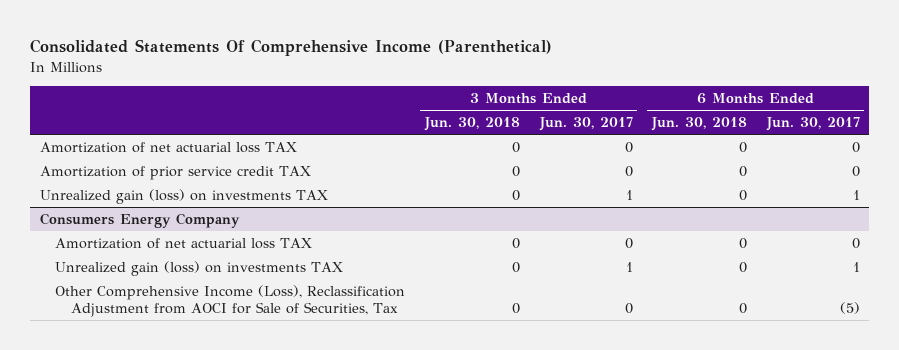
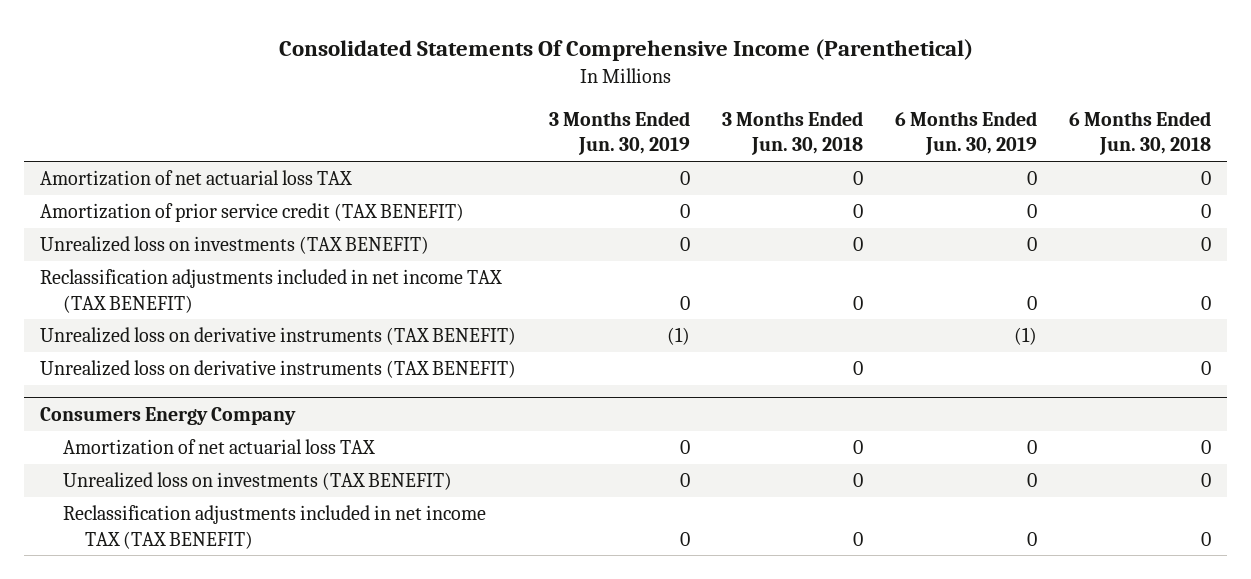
[538,117,633,132] Jun. 30, 2017 -> none
[765,117,860,132] Jun. 30, 2017 -> none
none -> [548,111,690,156] 3 Months Ended Jun. 30, 2019
none -> [894,111,1037,156] 6 Months Ended Jun. 30, 2019
[39,165,311,180] Amortization of prior service credit TAX -> [40,203,465,223] Amortization of prior service credit (TAX BENEFIT)
[39,188,328,204] Unrealized gain (loss) on investments TAX -> [40,236,430,255] Unrealized loss on investments (TAX BENEFIT)
none -> [40,269,503,313] Reclassification adjustments included in net income TAX (TAX BENEFIT)
none -> [40,327,517,346] Unrealized loss on derivative instruments (TAX BENEFIT)
none -> [40,360,517,379] Unrealized loss on derivative instruments (TAX BENEFIT)
[55,260,344,276] Unrealized gain (loss) on investments TAX -> [62,472,452,491] Unrealized loss on investments (TAX BENEFIT)
[55,284,406,317] Other Comprehensive Income (Loss), Reclassification Adjustment from AOCI for Sale of Securities, Tax -> [62,505,486,549] Reclassification adjustments included in net income TAX (TAX BENEFIT)

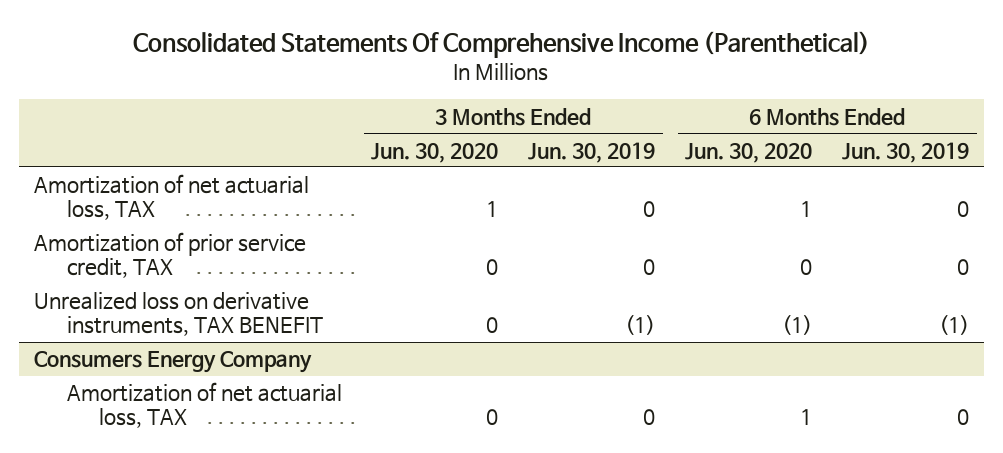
[721,111,863,156] 3 Months Ended Jun. 30, 2018 -> none
[1068,111,1211,156] 6 Months Ended Jun. 30, 2018 -> none
none -> [371,142,499,163] Jun. 30, 2020
none -> [685,142,813,163] Jun. 30, 2020
[40,236,430,255] Unrealized loss on investments (TAX BENEFIT) -> none
[40,269,503,313] Reclassification adjustments included in net income TAX (TAX BENEFIT) -> none
[40,360,517,379] Unrealized loss on derivative instruments (TAX BENEFIT) -> none
[40,170,353,187] Amortization of net actuarial loss TAX -> [33,174,309,221] Amortization of net actuarial loss, TAX
[40,203,465,223] Amortization of prior service credit (TAX BENEFIT) -> [33,232,306,279] Amortization of prior service credit, TAX
[40,327,517,346] Unrealized loss on derivative instruments (TAX BENEFIT) -> [33,292,323,337] Unrealized loss on derivative instruments, TAX BENEFIT
[62,472,452,491] Unrealized loss on investments (TAX BENEFIT) -> none
[62,505,486,549] Reclassification adjustments included in net income TAX (TAX BENEFIT) -> none
[62,439,375,456] Amortization of net actuarial loss TAX -> [66,382,342,429] Amortization of net actuarial loss, TAX

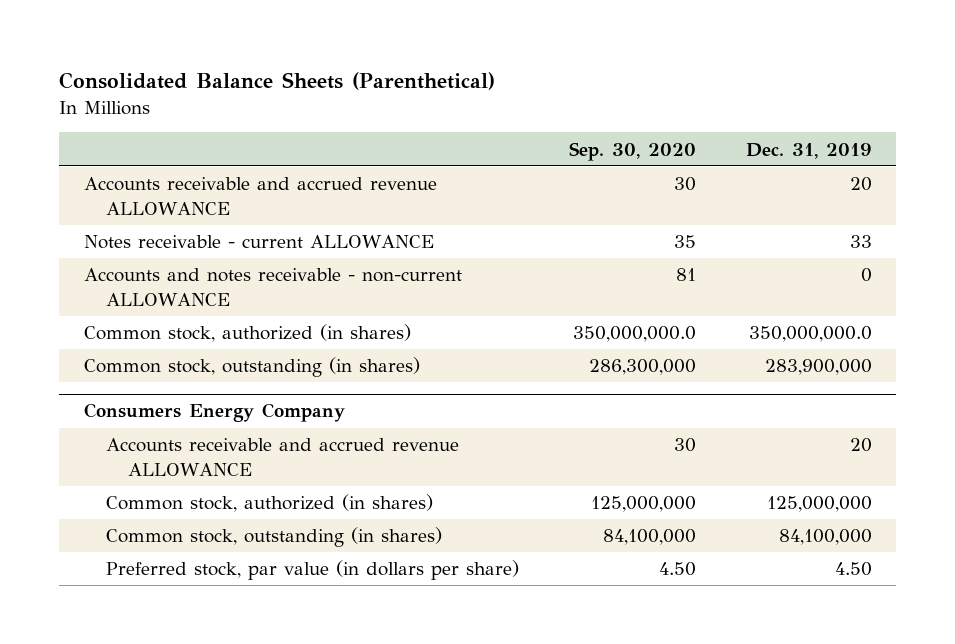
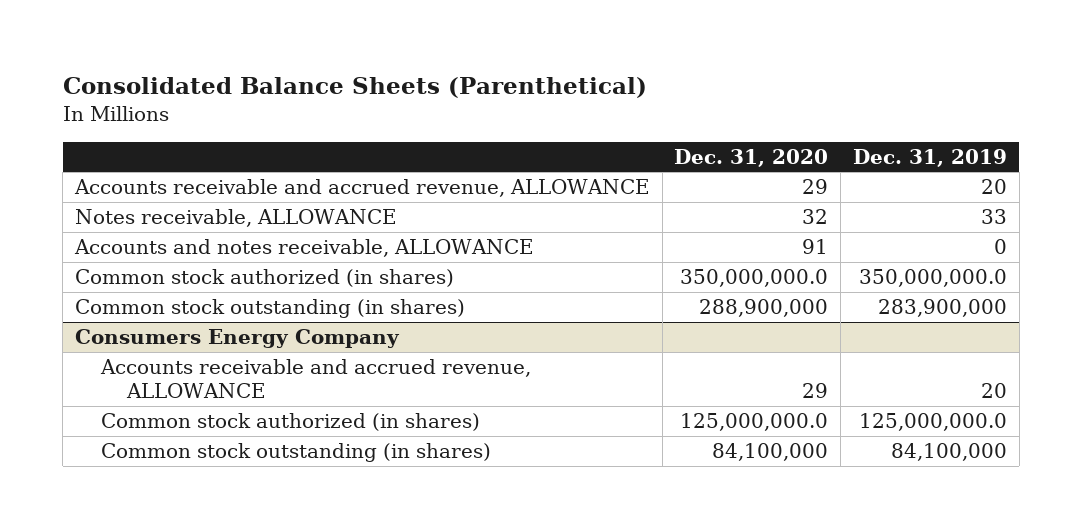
[568,141,696,161] Sep. 30, 2020 -> none
none -> [674,148,829,167] Dec. 31, 2020
[83,177,437,215] Accounts receivable and accrued revenue ALLOWANCE -> [74,179,651,198] Accounts receivable and accrued revenue, ALLOWANCE
[83,235,434,250] Notes receivable - current ALLOWANCE -> [75,209,398,228] Notes receivable, ALLOWANCE
[83,268,462,306] Accounts and notes receivable - non-current ALLOWANCE -> [74,239,535,258] Accounts and notes receivable, ALLOWANCE
[83,324,411,343] Common stock, authorized (in shares) -> [75,269,455,288] Common stock authorized (in shares)
[83,357,420,378] Common stock, outstanding (in shares) -> [75,299,466,319] Common stock outstanding (in shares)
[106,560,520,581] Preferred stock, par value (in dollars per share) -> none
[106,438,460,476] Accounts receivable and accrued revenue ALLOWANCE -> [99,359,531,399] Accounts receivable and accrued revenue, ALLOWANCE
[106,494,434,513] Common stock, authorized (in shares) -> [100,413,480,432] Common stock authorized (in shares)
[766,496,872,513] 125,000,000 -> [858,413,1007,432] 125,000,000.0
[106,527,443,548] Common stock, outstanding (in shares) -> [100,443,491,463] Common stock outstanding (in shares)

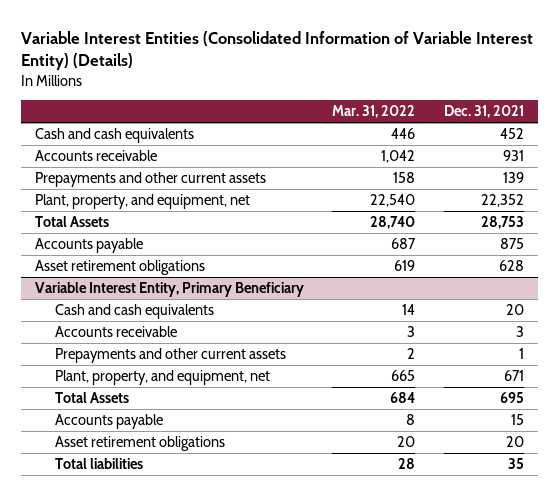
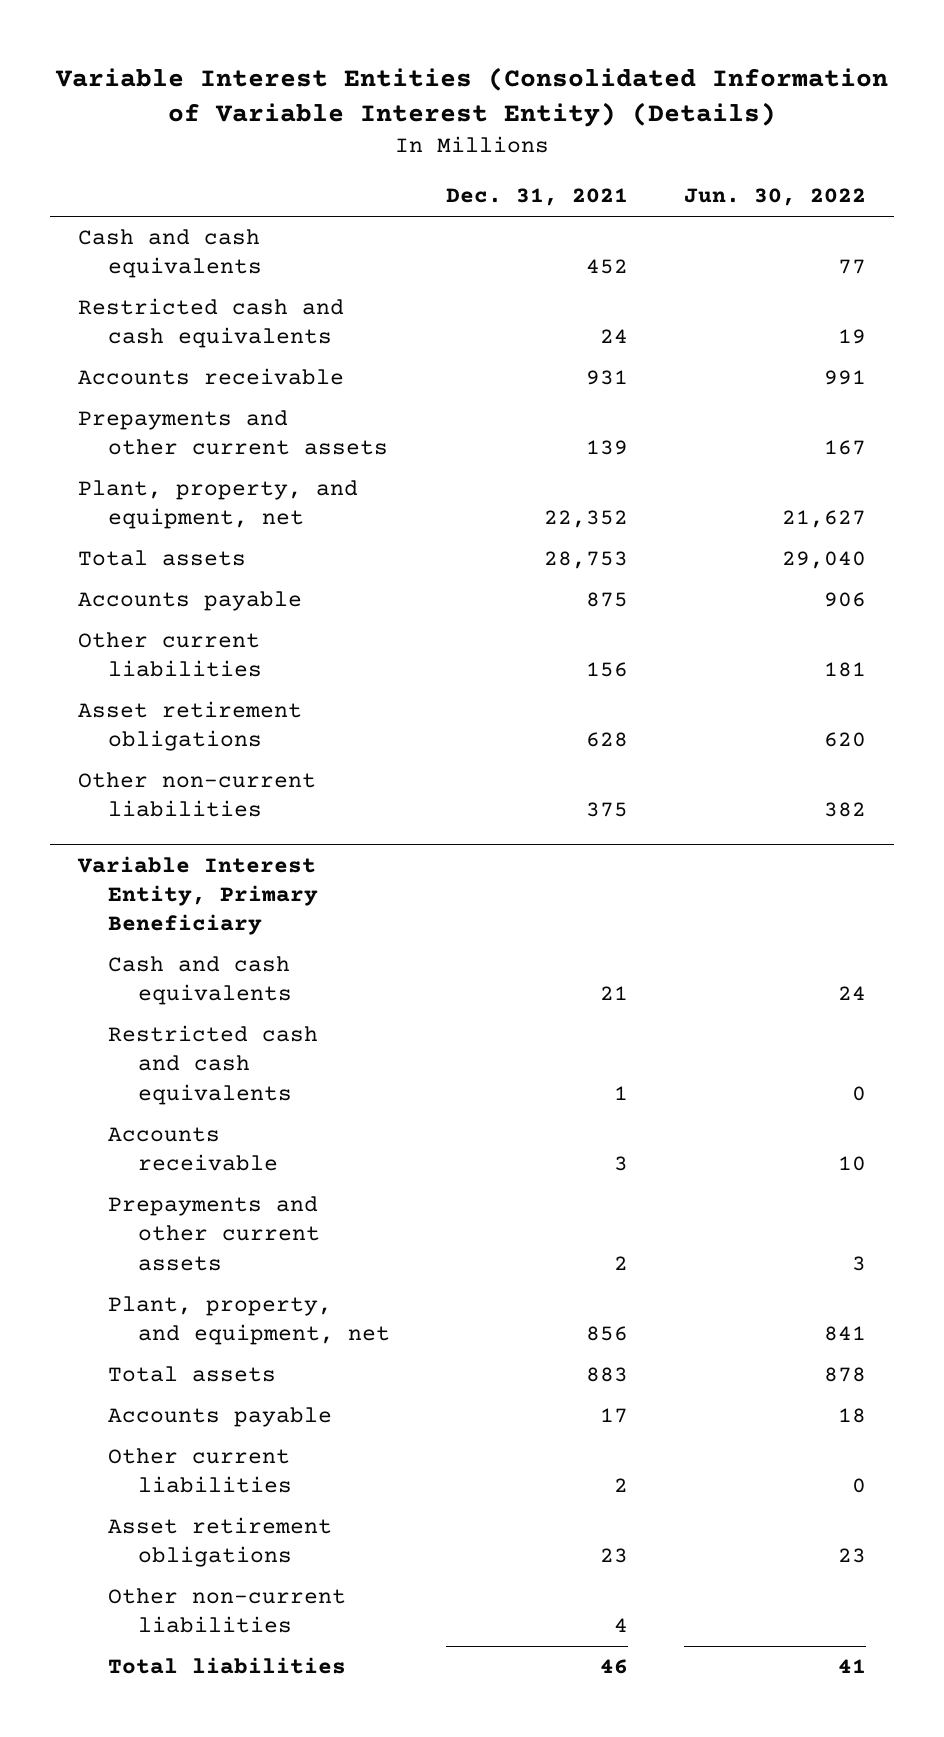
[332,105,416,119] Mar. 31, 2022 -> none
none -> [683,188,866,207] Jun. 30, 2022
none -> [78,298,345,349] Restricted cash and cash equivalents
[35,216,110,228] Total Assets -> [78,550,247,567] Total assets
none -> [78,632,263,678] Other current liabilities
none -> [78,772,317,818] Other non-current liabilities
[505,304,524,316] 20 -> [599,986,628,1001] 21
none -> [108,1025,319,1105] Restricted cash and cash equivalents
[518,348,524,360] 1 -> [613,1255,628,1270] 2
[503,370,524,382] 671 -> [585,1326,628,1342] 856
[54,392,129,404] Total Assets -> [108,1366,277,1383] Total assets
[499,392,524,404] 695 -> [585,1367,628,1383] 883
[510,414,524,426] 15 -> [599,1408,628,1424] 17
none -> [108,1448,293,1494] Other current liabilities
[505,436,524,448] 20 -> [599,1548,628,1564] 23
none -> [108,1588,347,1634] Other non-current liabilities
[507,458,524,470] 35 -> [599,1659,628,1675] 46

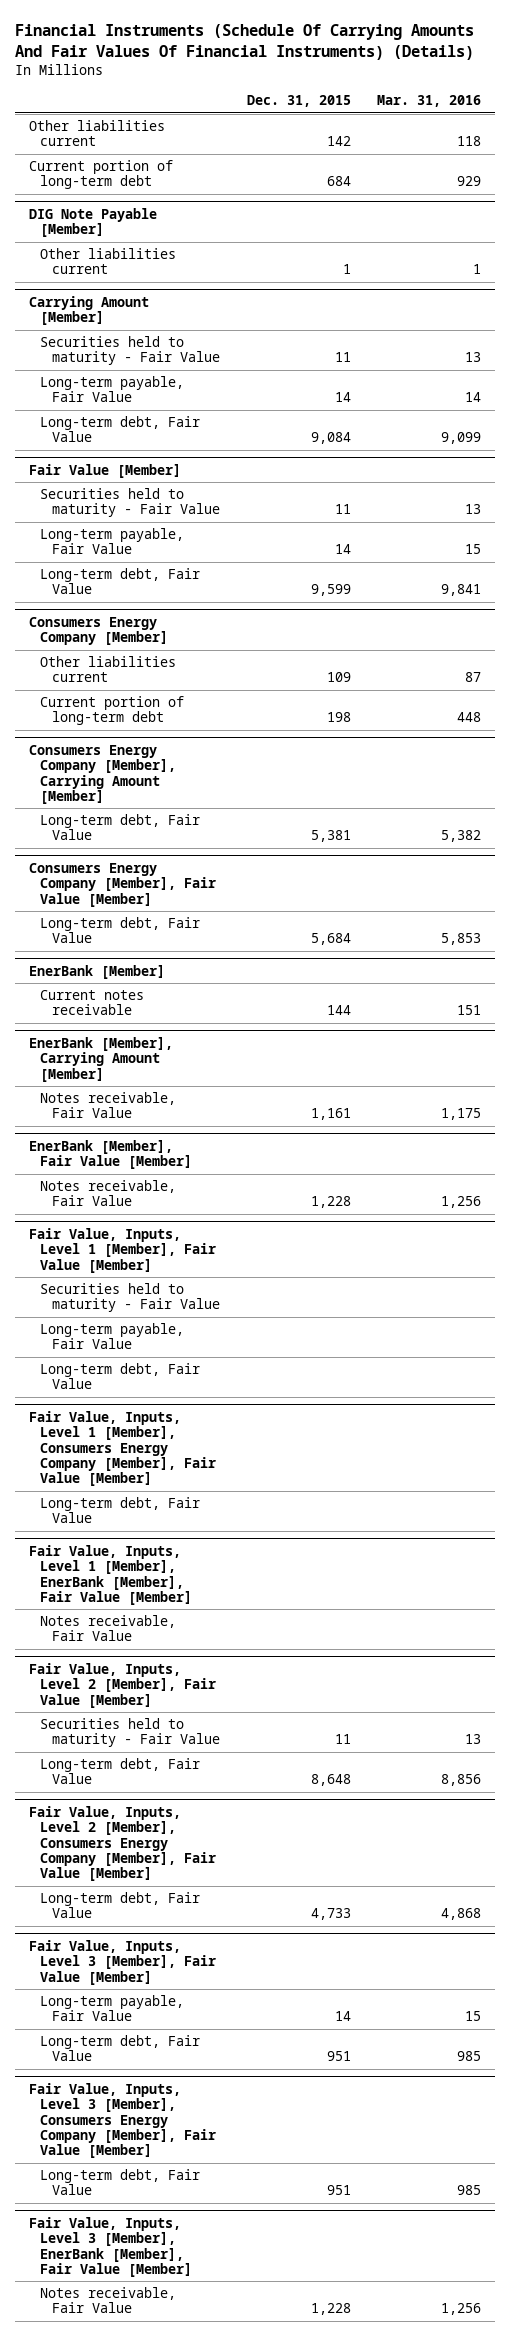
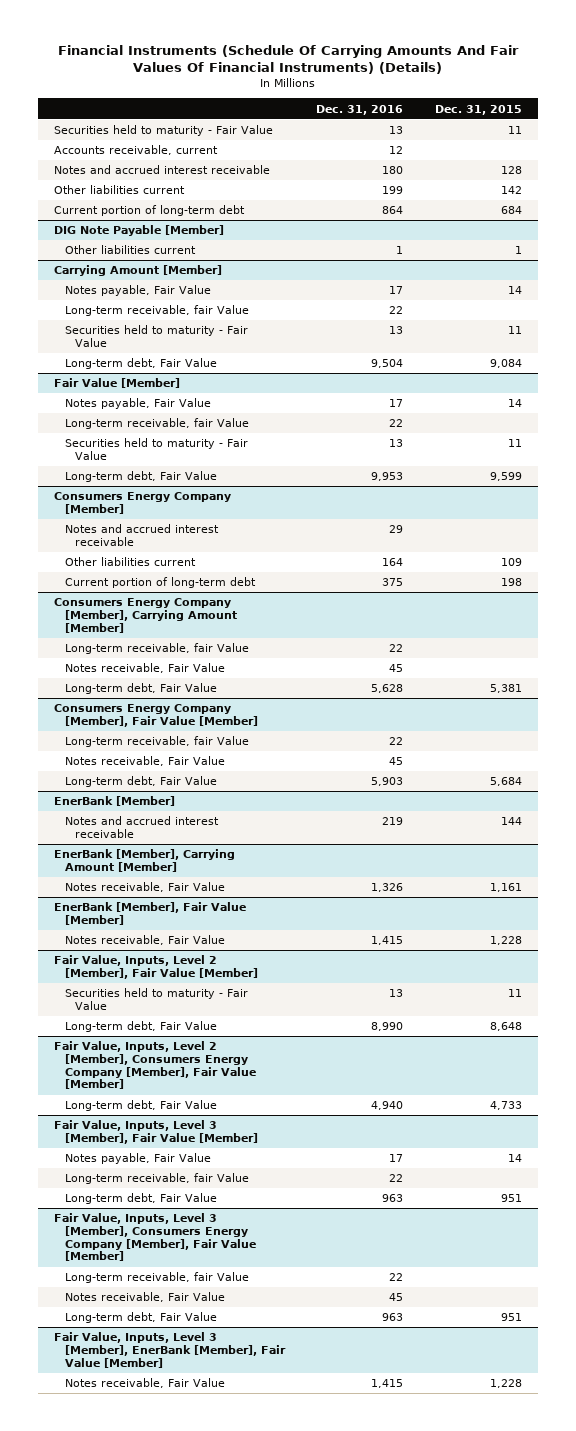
[377,95,482,108] Mar. 31, 2016 -> none
none -> [316,104,404,115] Dec. 31, 2016
none -> [53,125,273,137] Securities held to maturity - Fair Value
none -> [53,145,218,156] Accounts receivable, current
none -> [53,165,270,175] Notes and accrued interest receivable
none -> [64,285,211,297] Notes payable, Fair Value
none -> [64,305,249,317] Long-term receivable, fair Value
[40,376,185,403] Long-term payable, Fair Value -> none
none -> [64,398,211,410] Notes payable, Fair Value
none -> [64,418,249,430] Long-term receivable, fair Value
[40,528,185,555] Long-term payable, Fair Value -> none
none -> [64,524,219,546] Notes and accrued interest receivable
none -> [64,643,249,655] Long-term receivable, fair Value
none -> [64,663,225,674] Notes receivable, Fair Value
none -> [64,736,249,748] Long-term receivable, fair Value
none -> [64,756,225,767] Notes receivable, Fair Value
[40,990,145,1016] Current notes receivable -> [64,816,219,838] Notes and accrued interest receivable
[28,1227,217,1273] Fair Value, Inputs, Level 1 [Member], Fair Value [Member] -> none
[40,1283,221,1313] Securities held to maturity - Fair Value -> none
[40,1323,185,1350] Long-term payable, Fair Value -> none
[40,1363,201,1390] Long-term debt, Fair Value -> none
[28,1410,217,1487] Fair Value, Inputs, Level 1 [Member], Consumers Energy Company [Member], Fair Value [Member] -> none
[40,1497,201,1524] Long-term debt, Fair Value -> none
[28,1544,193,1606] Fair Value, Inputs, Level 1 [Member], EnerBank [Member], Fair Value [Member] -> none
[40,1615,177,1642] Notes receivable, Fair Value -> none
[40,1995,185,2022] Long-term payable, Fair Value -> [64,1153,211,1165] Notes payable, Fair Value
none -> [64,1173,249,1185] Long-term receivable, fair Value
none -> [64,1272,249,1284] Long-term receivable, fair Value
none -> [64,1292,225,1303] Notes receivable, Fair Value

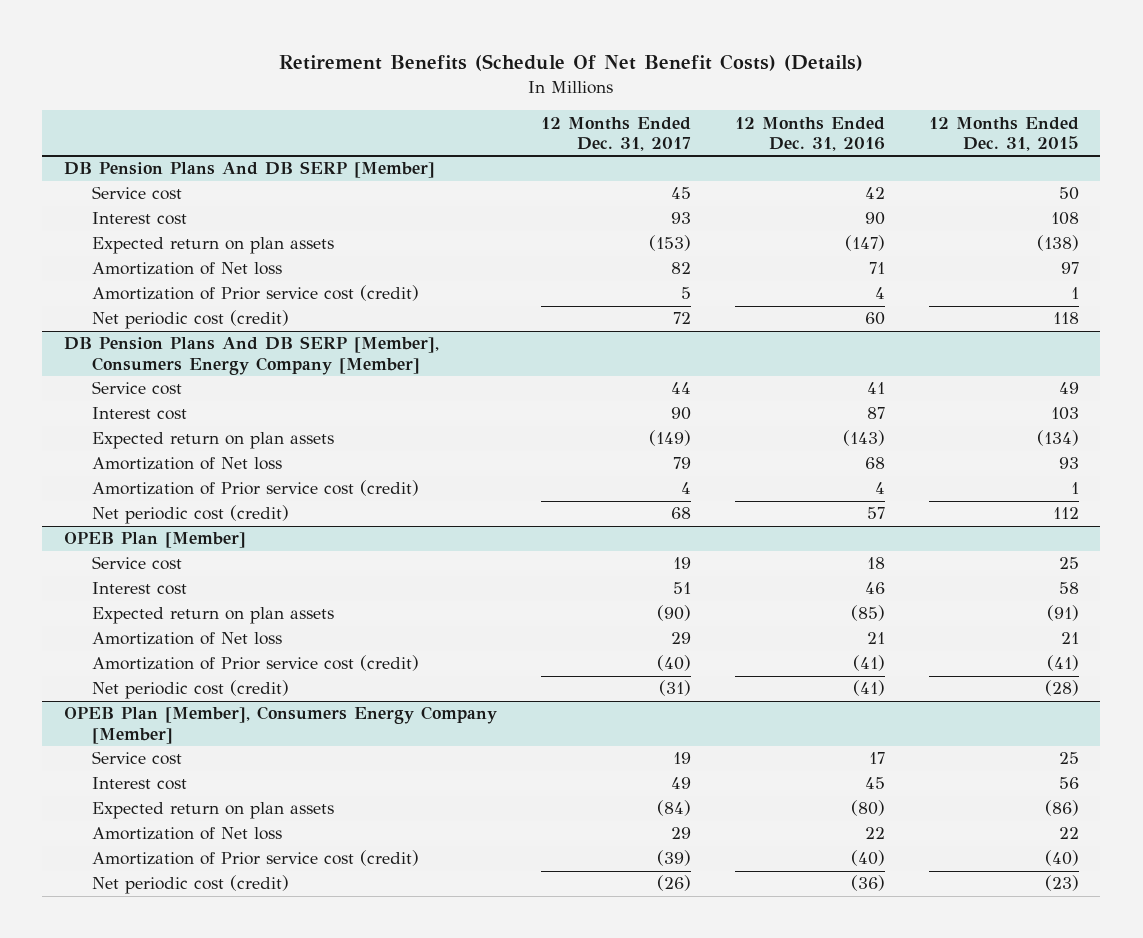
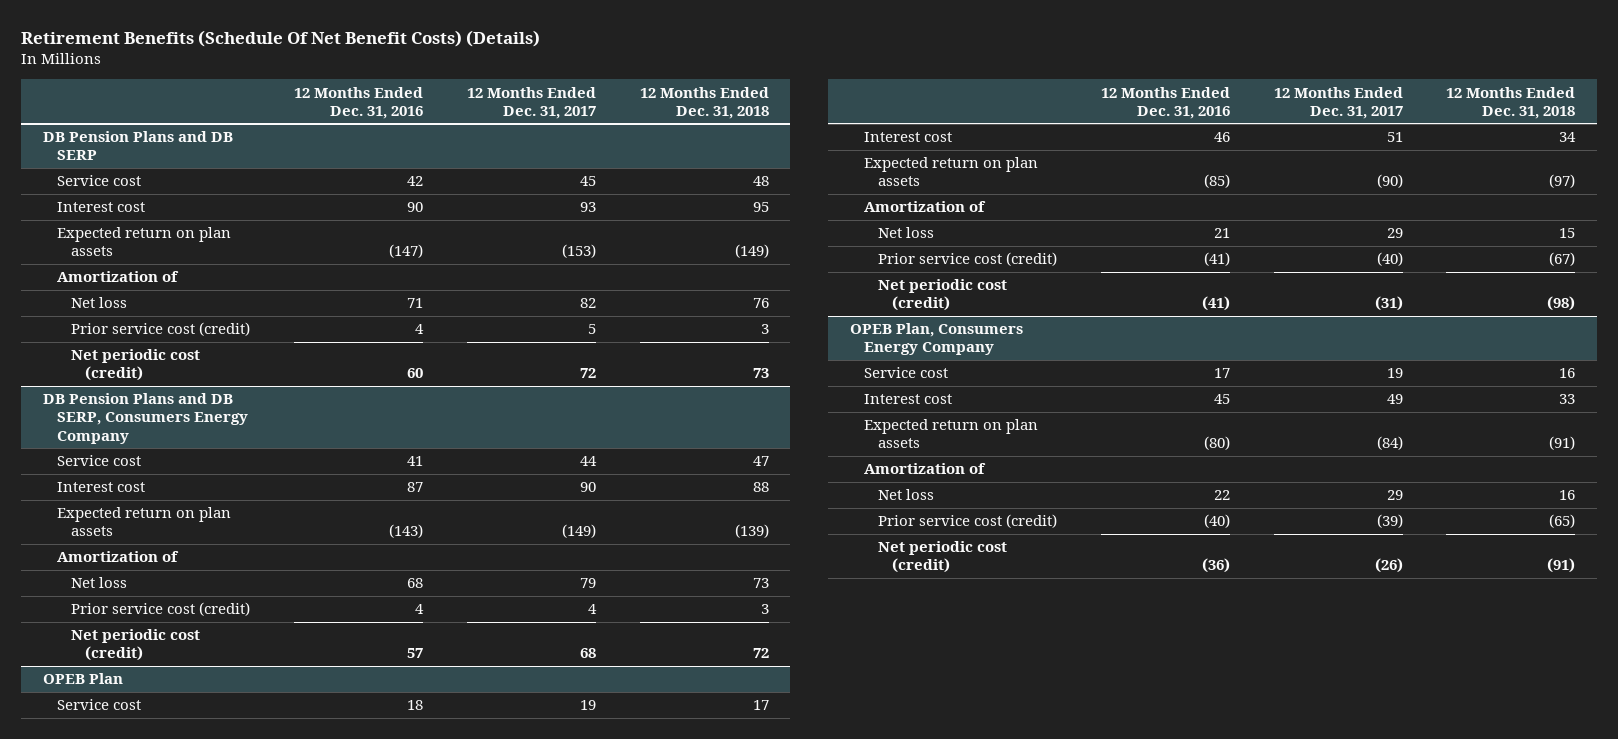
[928,116,1079,151] 12 Months Ended Dec. 31, 2015 -> none
none -> [639,86,769,119] 12 Months Ended Dec. 31, 2018
[64,161,436,179] DB Pension Plans And DB SERP [Member] -> [42,131,233,161] DB Pension Plans and DB SERP
none -> [56,271,179,283] Amortization of
[92,262,283,276] Amortization of Net loss -> [70,297,127,309] Net loss
[92,285,420,302] Amortization of Prior service cost (credit) -> [70,322,250,337] Prior service cost (credit)
[64,336,440,375] DB Pension Plans And DB SERP [Member], Consumers Energy Company [Member] -> [42,393,248,444] DB Pension Plans and DB SERP, Consumers Energy Company
none -> [56,551,179,563] Amortization of
[92,457,283,471] Amortization of Net loss -> [70,577,127,589] Net loss
[92,480,420,497] Amortization of Prior service cost (credit) -> [70,602,250,617] Prior service cost (credit)
[64,532,247,549] OPEB Plan [Member] -> [42,673,123,685] OPEB Plan
none -> [863,201,986,213] Amortization of
[92,632,283,646] Amortization of Net loss -> [877,227,934,239] Net loss
[92,655,420,672] Amortization of Prior service cost (credit) -> [877,252,1057,267] Prior service cost (credit)
[64,706,498,744] OPEB Plan [Member], Consumers Energy Company [Member] -> [849,323,1023,356] OPEB Plan, Consumers Energy Company
none -> [863,463,986,475] Amortization of
[92,827,283,841] Amortization of Net loss -> [877,489,934,501] Net loss
[92,850,420,867] Amortization of Prior service cost (credit) -> [877,514,1057,529] Prior service cost (credit)

